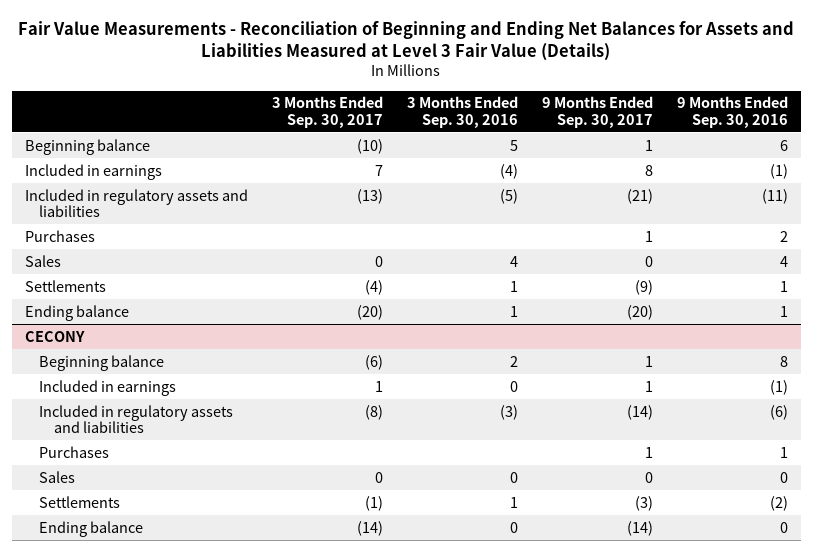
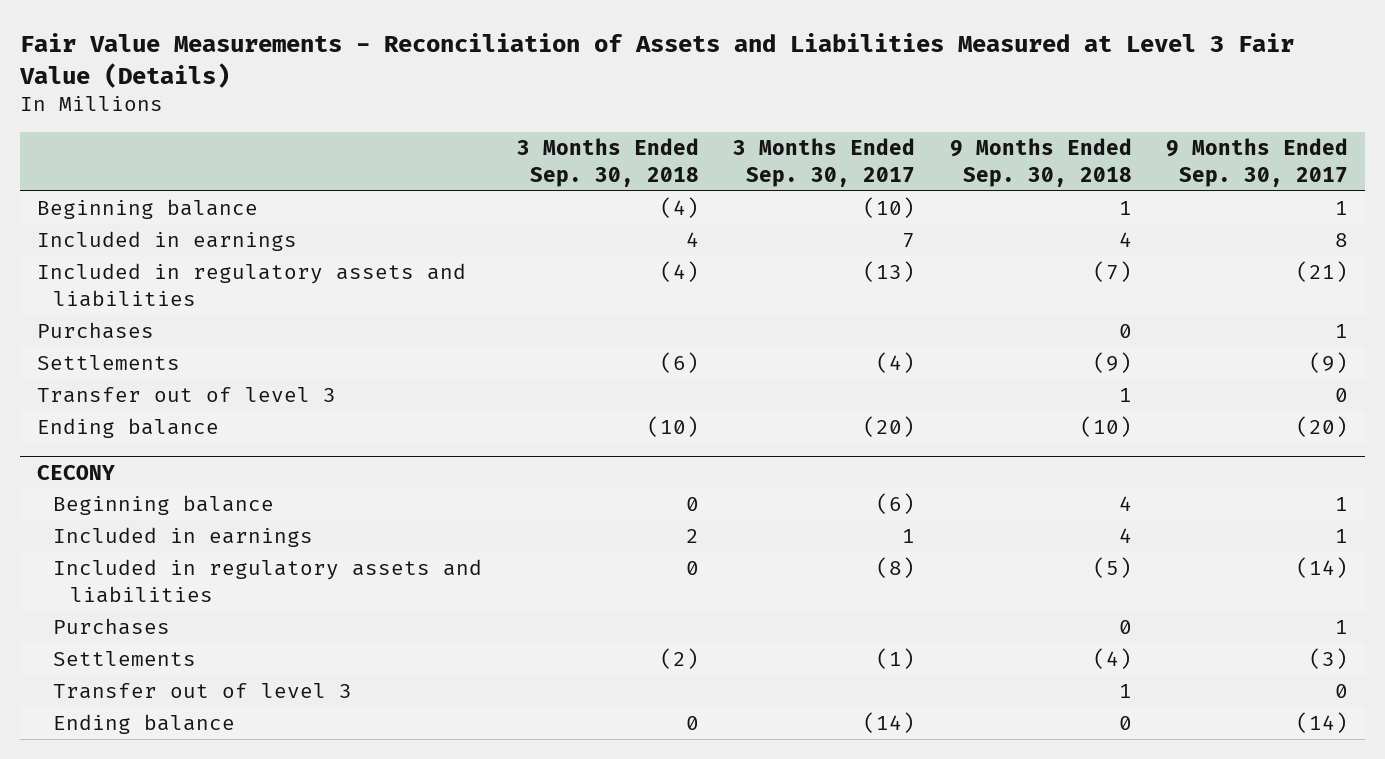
[18,20,795,61] Fair Value Measurements - Reconciliation of Beginning and Ending Net Balances for Assets and Liabilities Measured at Level 3 Fair Value (Details) -> [18,32,1294,88] Fair Value Measurements - Reconciliation of Assets and Liabilities Measured at Level 3 Fair Value (Details)
[406,96,518,128] 3 Months Ended Sep. 30, 2016 -> none
[677,96,789,128] 9 Months Ended Sep. 30, 2016 -> none
none -> [516,138,699,187] 3 Months Ended Sep. 30, 2018
none -> [949,138,1132,187] 9 Months Ended Sep. 30, 2018
[24,254,61,267] Sales -> none
none -> [36,387,336,404] Transfer out of level 3
[39,470,76,483] Sales -> none
none -> [53,683,353,700] Transfer out of level 3

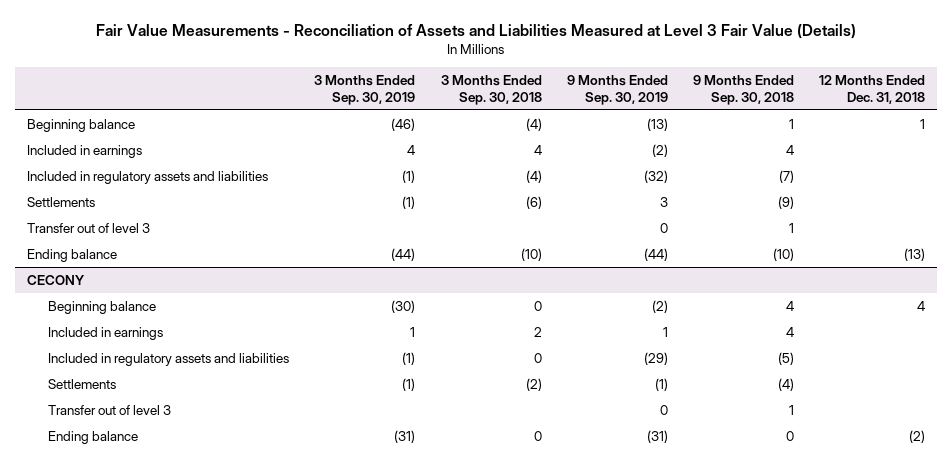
[733,138,916,187] 3 Months Ended Sep. 30, 2017 -> none
[1166,138,1349,187] 9 Months Ended Sep. 30, 2017 -> none
none -> [314,75,416,105] 3 Months Ended Sep. 30, 2019
none -> [566,75,668,105] 9 Months Ended Sep. 30, 2019
none -> [818,75,925,104] 12 Months Ended Dec. 31, 2018
[36,322,154,340] Purchases -> none
[53,618,171,636] Purchases -> none

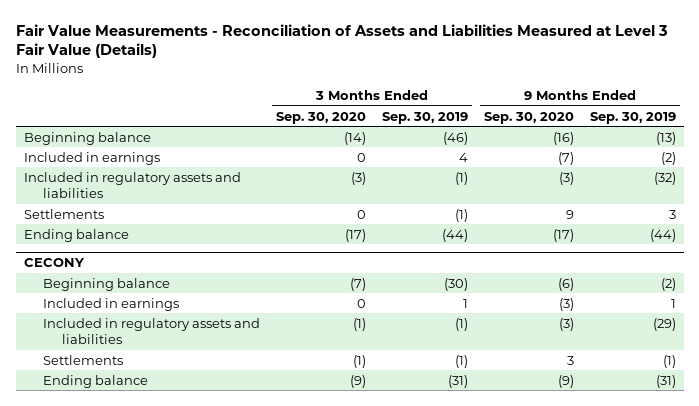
[440,75,542,105] 3 Months Ended Sep. 30, 2018 -> none
[692,75,794,105] 9 Months Ended Sep. 30, 2018 -> none
[818,75,925,104] 12 Months Ended Dec. 31, 2018 -> none
none -> [275,111,366,124] Sep. 30, 2020
none -> [483,111,574,124] Sep. 30, 2020
[27,223,151,234] Transfer out of level 3 -> none
[48,405,172,416] Transfer out of level 3 -> none

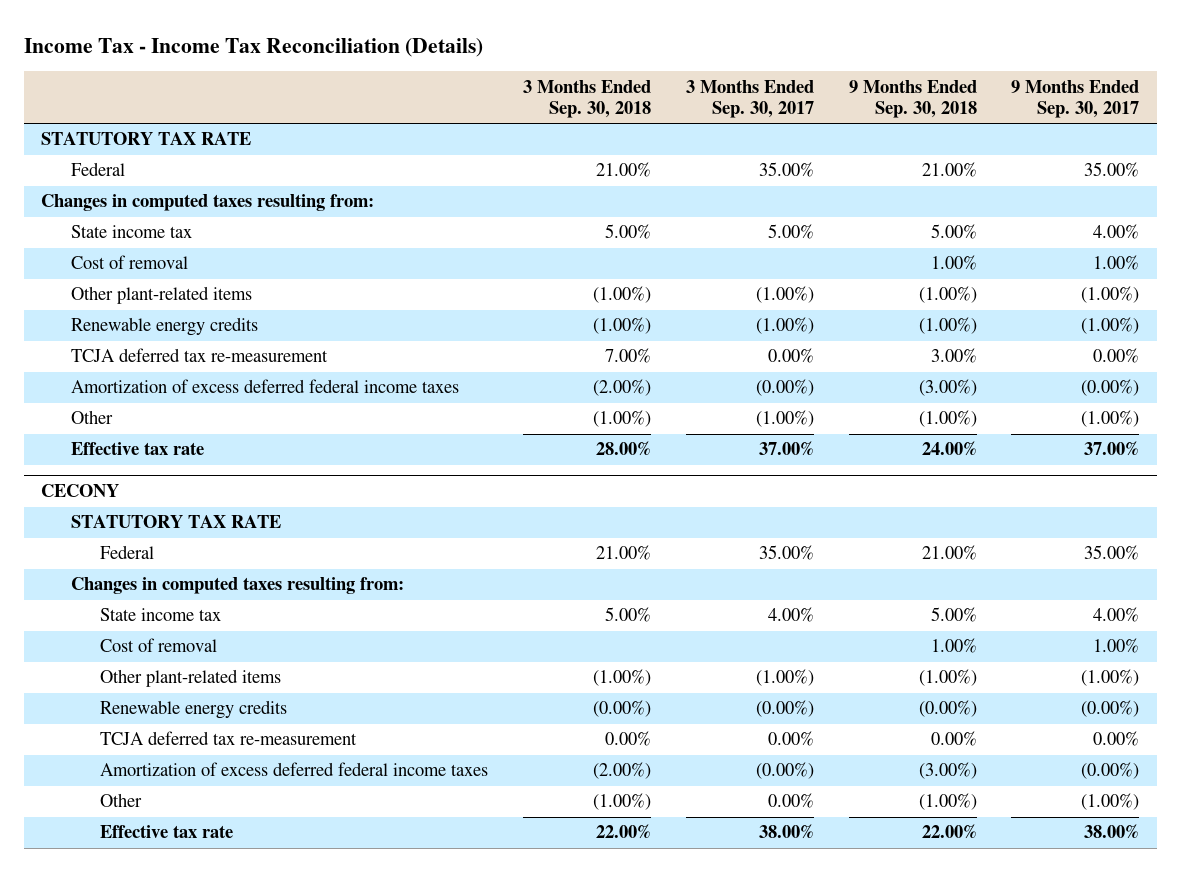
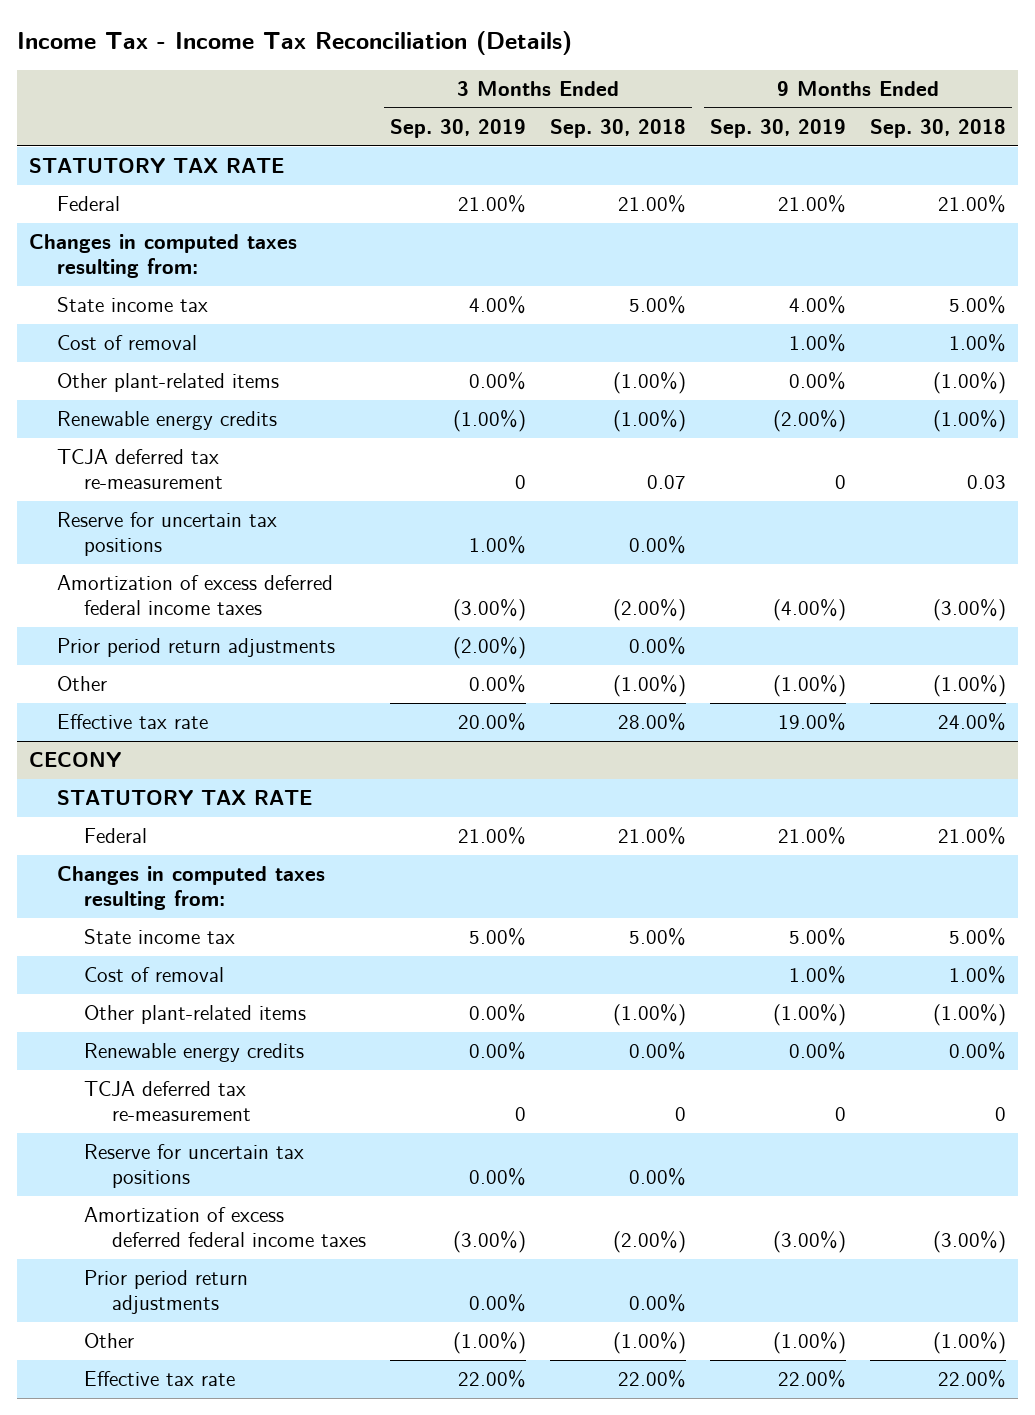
[685,79,814,119] 3 Months Ended Sep. 30, 2017 -> none
[1011,79,1140,119] 9 Months Ended Sep. 30, 2017 -> none
none -> [389,118,526,138] Sep. 30, 2019
none -> [709,118,846,138] Sep. 30, 2019
[605,348,652,364] 7.00% -> [646,475,686,490] 0.07
[930,348,977,364] 3.00% -> [966,475,1006,490] 0.03
none -> [56,512,277,557] Reserve for uncertain tax positions
none -> [56,638,335,658] Prior period return adjustments
[593,700,652,718] (0.00%) -> [628,1042,686,1061] 0.00%
[918,700,977,718] (0.00%) -> [948,1042,1006,1061] 0.00%
[605,731,652,747] 0.00% -> [674,1107,686,1122] 0
[930,731,977,747] 0.00% -> [994,1107,1006,1122] 0
none -> [84,1144,305,1189] Reserve for uncertain tax positions
none -> [84,1270,249,1315] Prior period return adjustments

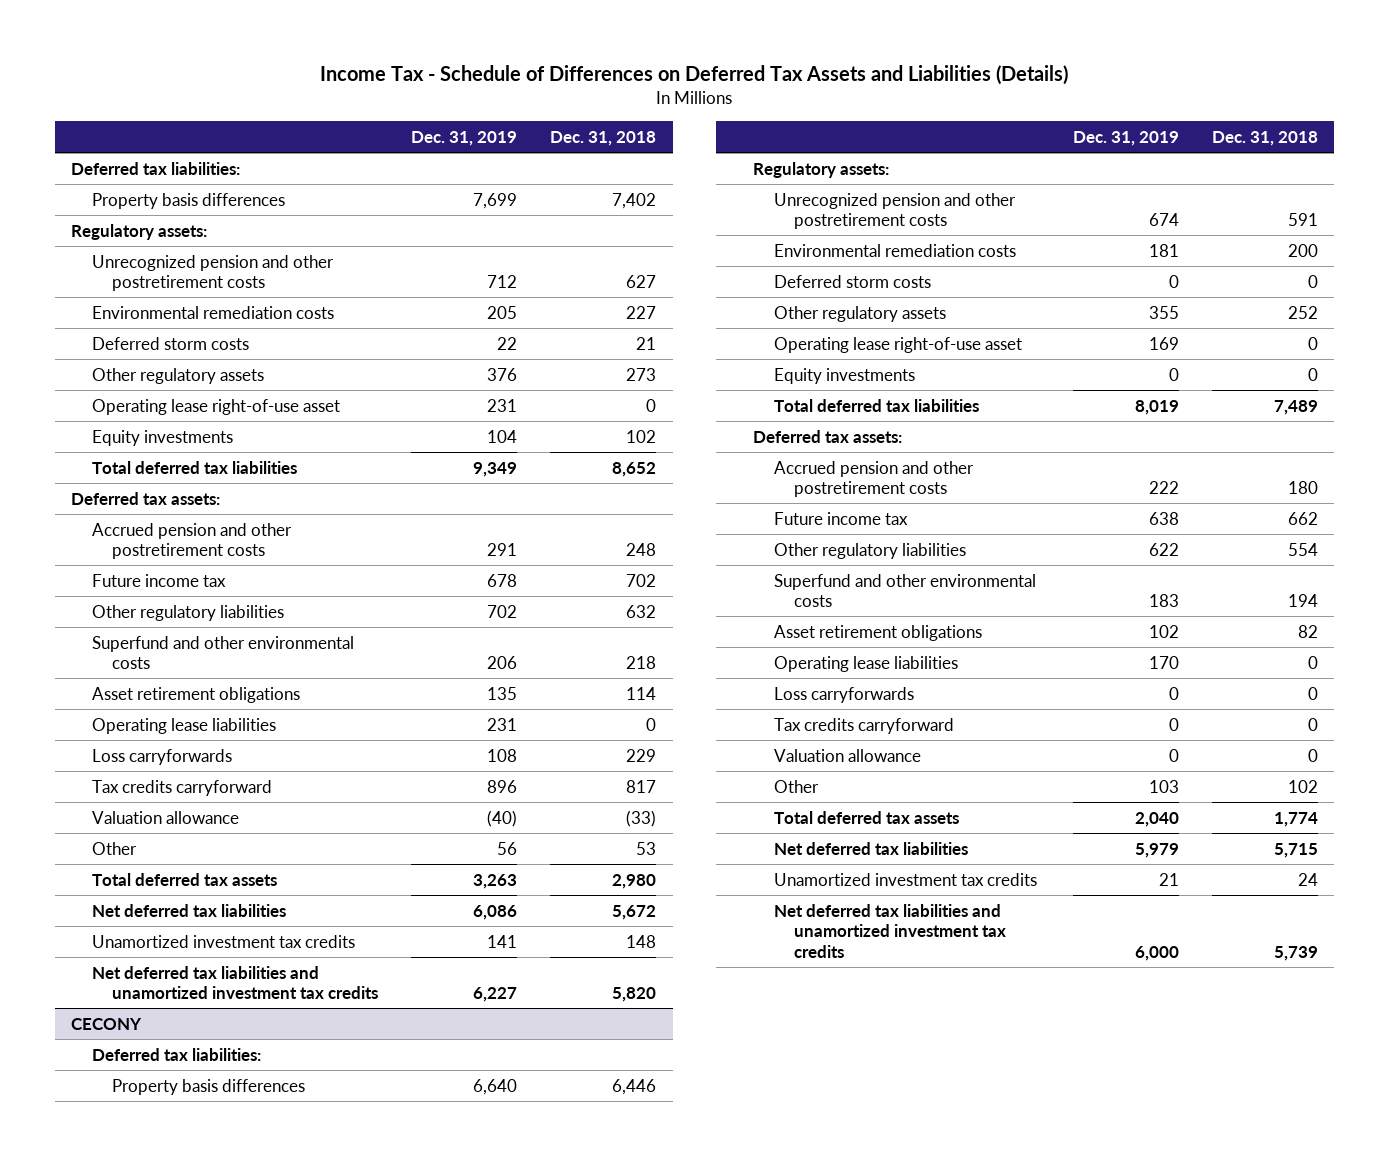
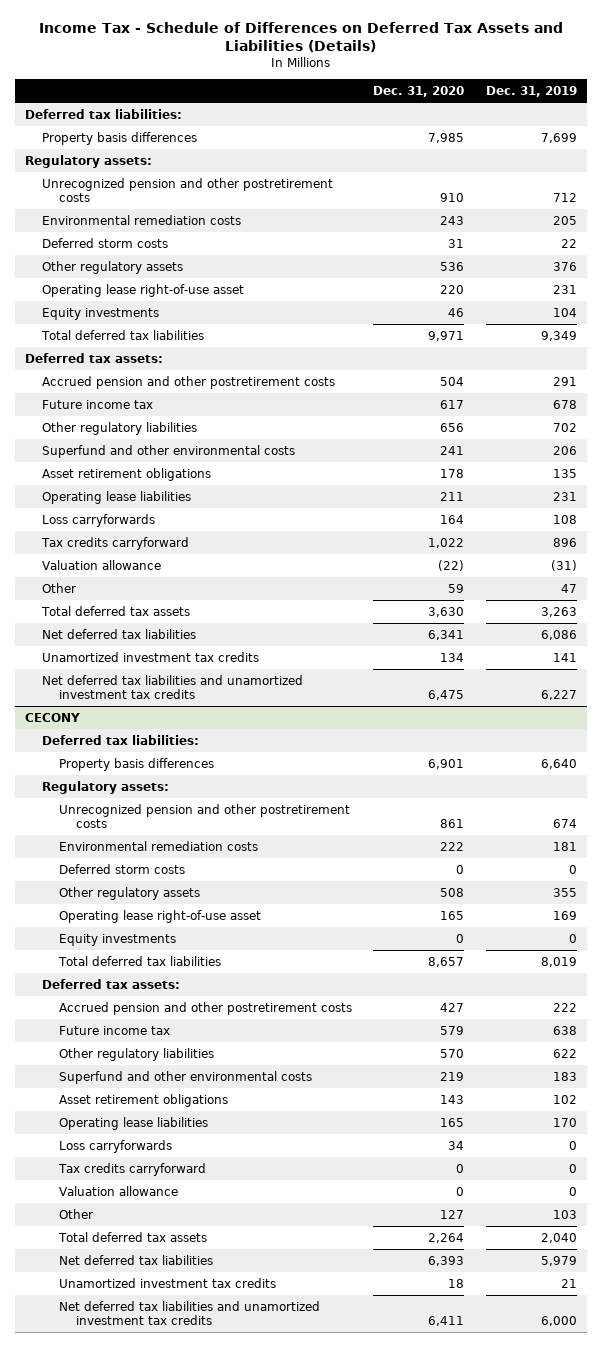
[550,131,657,147] Dec. 31, 2018 -> none
none -> [373,85,465,97] Dec. 31, 2020
[487,809,518,827] (40) -> [550,559,577,571] (31)
[497,841,518,855] 56 -> [560,583,577,593] 47

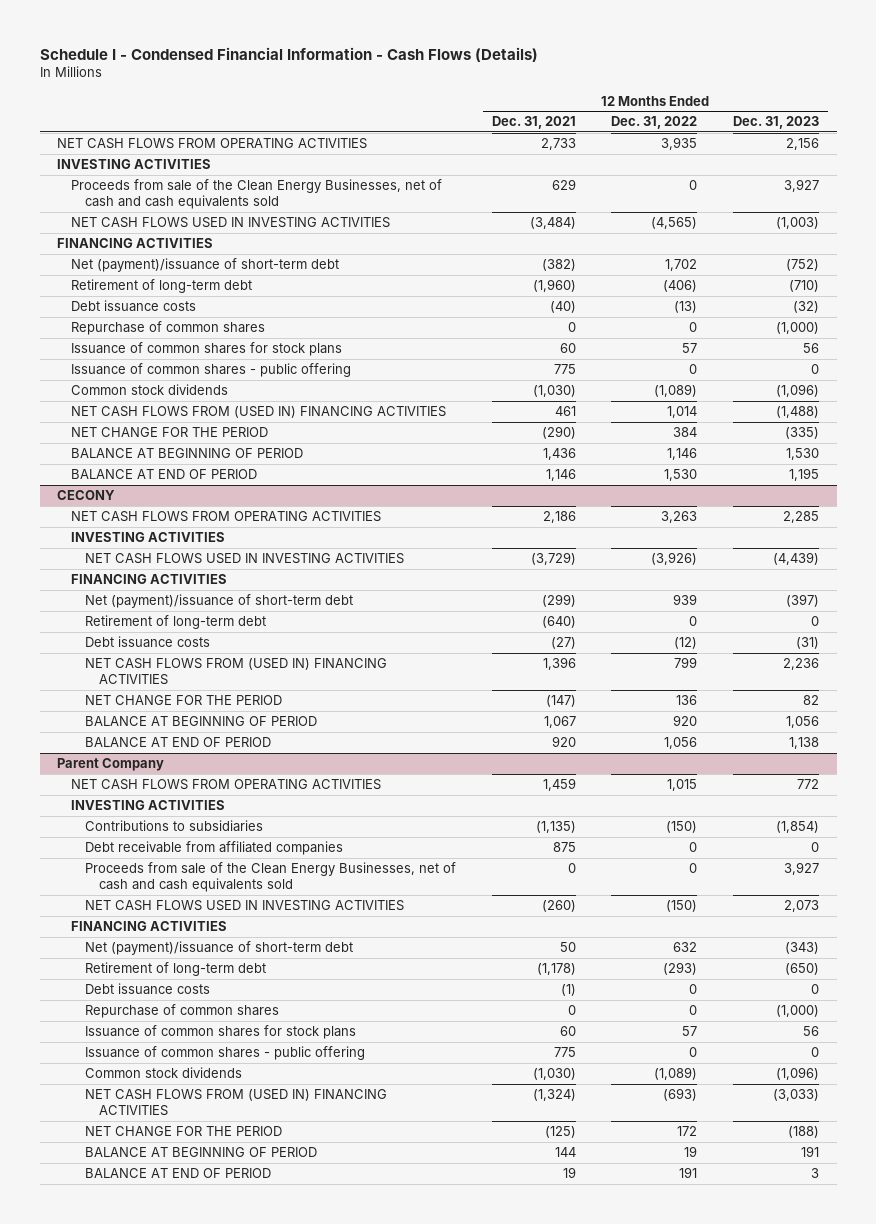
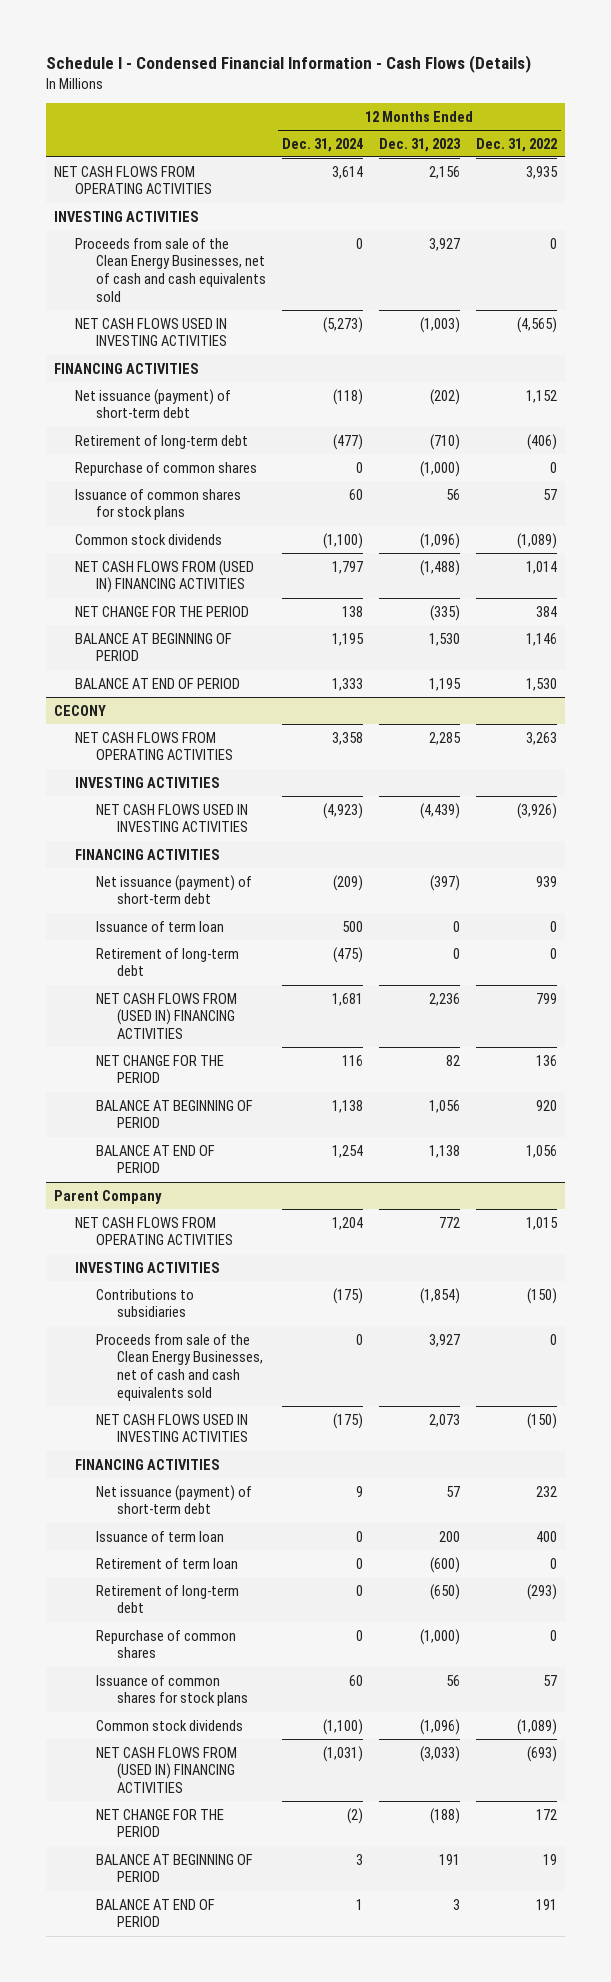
[491,116,576,130] Dec. 31, 2021 -> none
none -> [281,137,363,152] Dec. 31, 2024
[71,258,340,273] Net (payment)/issuance of short-term debt -> [74,388,231,419] Net issuance (payment) of short-term debt
[665,259,698,272] 1,702 -> [525,389,557,403] 1,152
[785,259,819,272] (752) -> [429,388,460,405] (202)
[71,300,197,313] Debt issuance costs -> none
[71,363,352,378] Issuance of common shares - public offering -> none
[85,594,354,609] Net (payment)/issuance of short-term debt -> [95,874,252,905] Net issuance (payment) of short-term debt
none -> [95,920,224,932] Issuance of term loan
[85,636,211,649] Debt issuance costs -> none
[85,841,344,856] Debt receivable from affiliated companies -> none
[85,941,354,956] Net (payment)/issuance of short-term debt -> [95,1484,252,1515] Net issuance (payment) of short-term debt
[673,942,698,953] 632 -> [535,1485,557,1497] 232
[784,942,819,955] (343) -> [445,1485,460,1497] 57
none -> [95,1530,224,1542] Issuance of term loan
none -> [95,1557,238,1569] Retirement of term loan
[85,983,211,996] Debt issuance costs -> none
[85,1046,366,1061] Issuance of common shares - public offering -> none

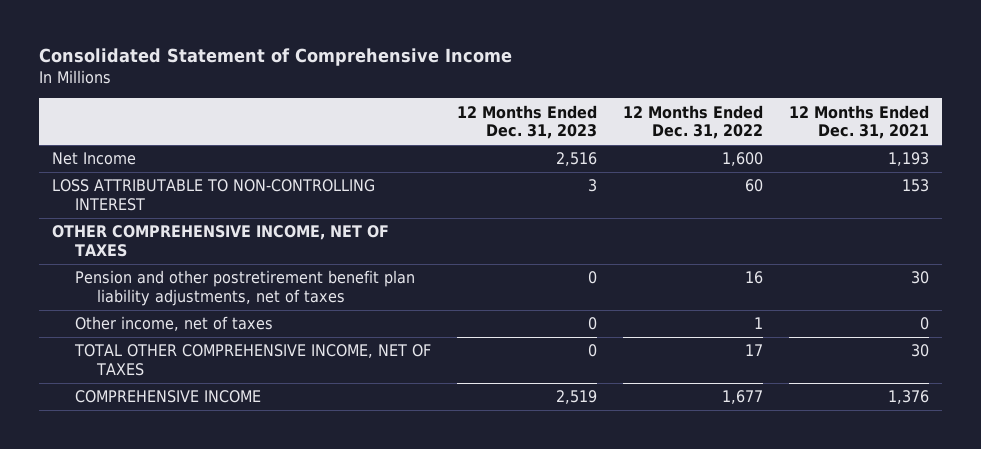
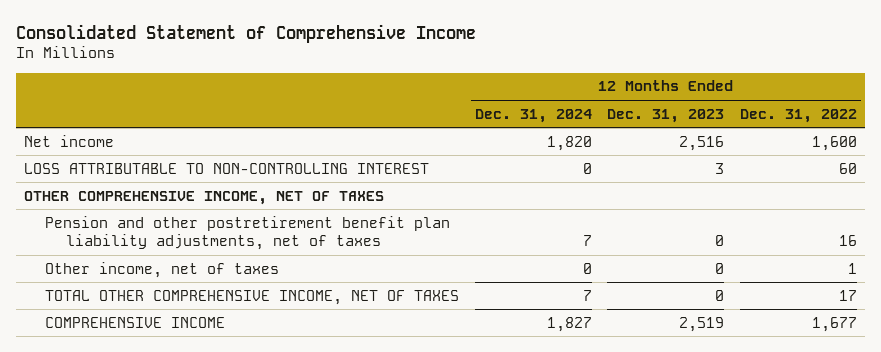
[789,104,930,140] 12 Months Ended Dec. 31, 2021 -> none
none -> [474,108,592,123] Dec. 31, 2024
[51,152,136,166] Net Income -> [23,134,114,147] Net income

